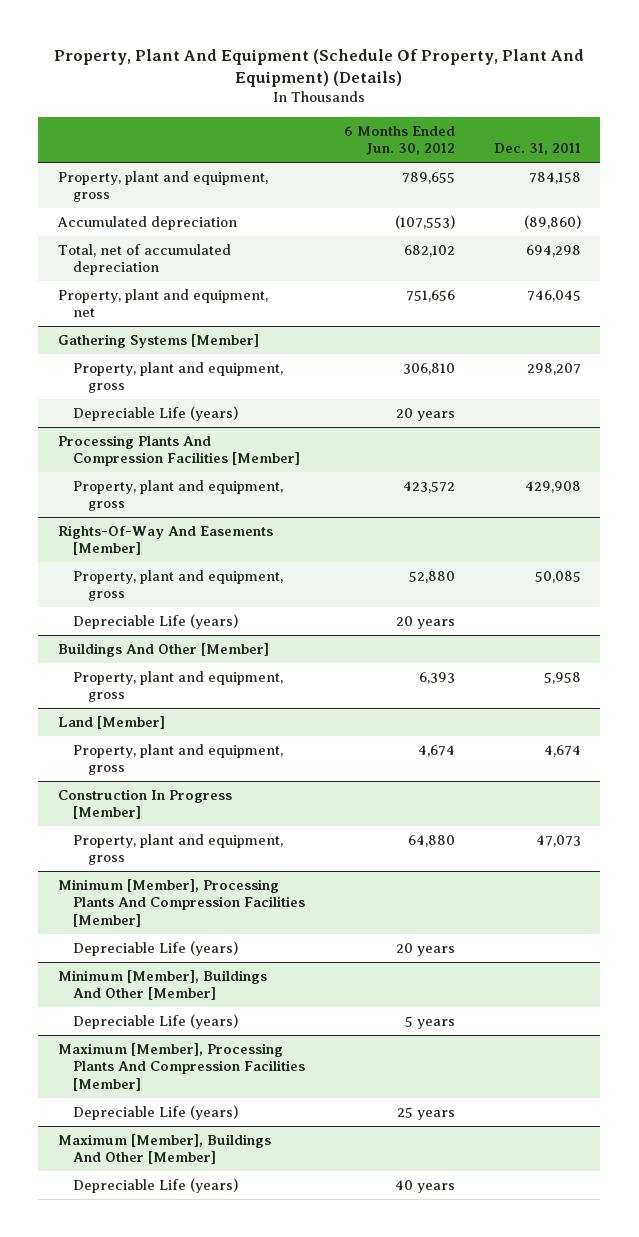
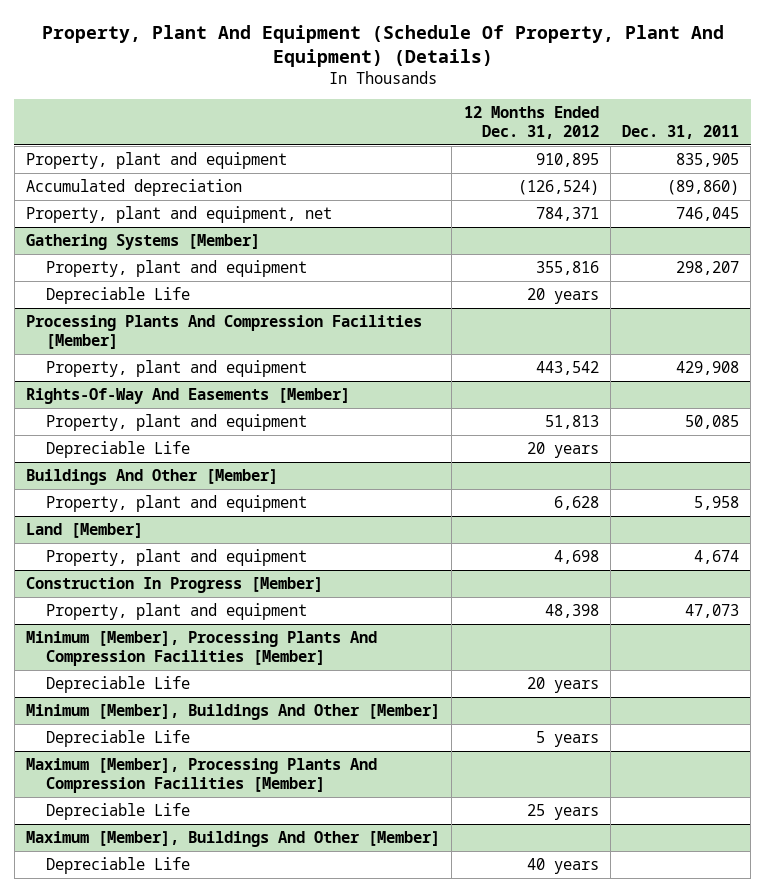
[343,125,455,155] 6 Months Ended Jun. 30, 2012 -> none
none -> [463,106,599,139] 12 Months Ended Dec. 31, 2012
[57,171,268,203] Property, plant and equipment, gross -> [26,152,288,170] Property, plant and equipment
[528,172,581,185] 784,158 -> [676,153,740,168] 835,905
[57,244,231,276] Total, net of accumulated depreciation -> none
[72,362,283,394] Property, plant and equipment, gross -> [45,260,307,278] Property, plant and equipment
[72,406,238,422] Depreciable Life (years) -> [45,287,190,305] Depreciable Life
[72,480,283,512] Property, plant and equipment, gross -> [45,360,307,378] Property, plant and equipment
[72,570,283,602] Property, plant and equipment, gross -> [45,414,307,432] Property, plant and equipment
[72,614,238,630] Depreciable Life (years) -> [45,441,190,459] Depreciable Life
[72,671,283,703] Property, plant and equipment, gross -> [45,495,307,513] Property, plant and equipment
[72,744,283,776] Property, plant and equipment, gross -> [45,549,307,567] Property, plant and equipment
[72,834,283,866] Property, plant and equipment, gross -> [45,603,307,621] Property, plant and equipment
[72,941,238,957] Depreciable Life (years) -> [45,676,190,694] Depreciable Life
[72,1014,238,1030] Depreciable Life (years) -> [45,730,190,748] Depreciable Life
[72,1105,238,1121] Depreciable Life (years) -> [45,803,190,821] Depreciable Life
[72,1178,238,1194] Depreciable Life (years) -> [45,857,190,875] Depreciable Life

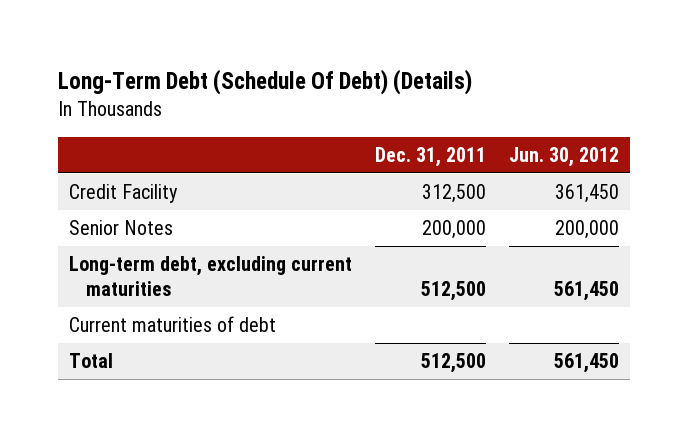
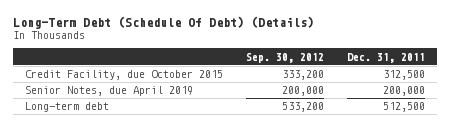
[508,146,619,167] Jun. 30, 2012 -> none
none -> [245,52,324,63] Sep. 30, 2012
[69,316,277,333] Current maturities of debt -> none
[69,353,114,369] Total -> none
[69,184,179,204] Credit Facility -> [24,70,223,81] Credit Facility, due October 2015
[69,220,174,236] Senior Notes -> [24,86,193,97] Senior Notes, due April 2019
[69,256,353,296] Long-term debt, excluding current maturities -> [24,102,109,113] Long-term debt

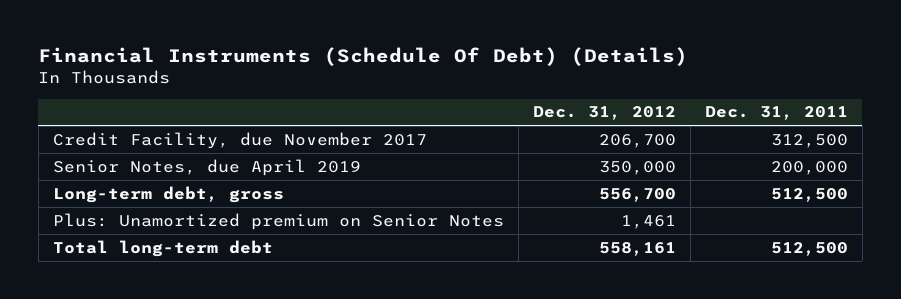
[13,16,315,30] Long-Term Debt (Schedule Of Debt) (Details) -> [38,47,689,67] Financial Instruments (Schedule Of Debt) (Details)
[245,52,324,63] Sep. 30, 2012 -> none
none -> [532,106,676,121] Dec. 31, 2012
[24,70,223,81] Credit Facility, due October 2015 -> [52,131,427,149] Credit Facility, due November 2017
none -> [52,185,284,203] Long-term debt, gross
none -> [52,212,504,230] Plus: Unamortized premium on Senior Notes
[24,102,109,113] Long-term debt -> [52,239,273,257] Total long-term debt

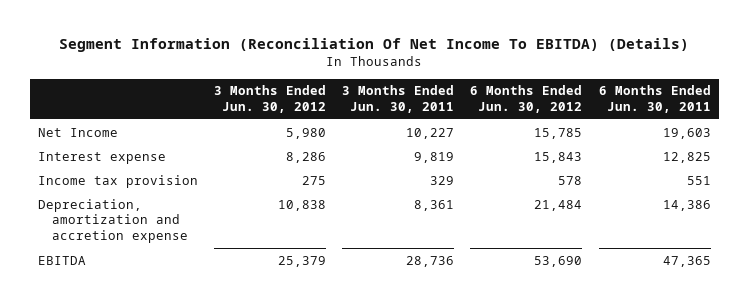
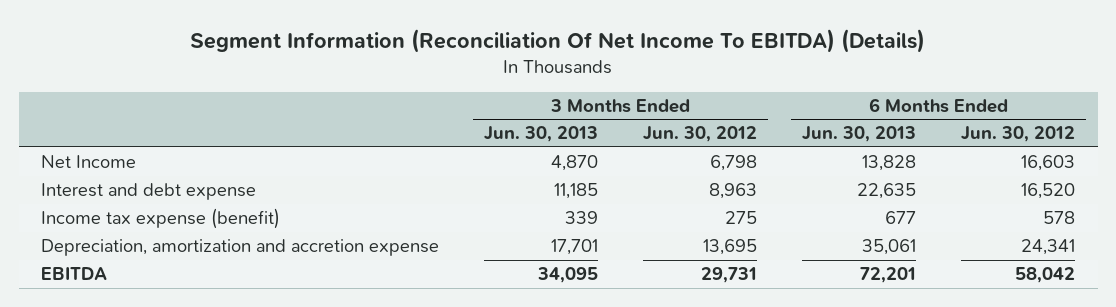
[342,85,455,114] 3 Months Ended Jun. 30, 2011 -> none
[598,85,711,114] 6 Months Ended Jun. 30, 2011 -> none
none -> [484,126,599,143] Jun. 30, 2013
none -> [802,126,917,143] Jun. 30, 2013
[286,127,327,139] 5,980 -> [710,155,758,172] 6,798
[534,127,583,139] 15,785 -> [1021,155,1076,172] 16,603
[37,151,166,164] Interest expense -> [41,183,257,201] Interest and debt expense
[286,151,327,163] 8,286 -> [709,183,758,200] 8,963
[534,151,583,163] 15,843 -> [1021,183,1076,200] 16,520
[37,174,198,188] Income tax provision -> [41,208,281,230] Income tax expense (benefit)
[278,199,327,211] 10,838 -> [703,239,758,256] 13,695
[534,199,583,211] 21,484 -> [1021,239,1076,256] 24,341
[278,255,327,267] 25,379 -> [701,267,758,284] 29,731
[534,255,583,267] 53,690 -> [1015,267,1076,284] 58,042

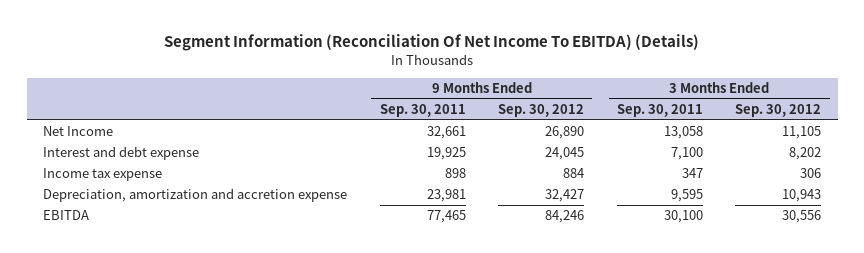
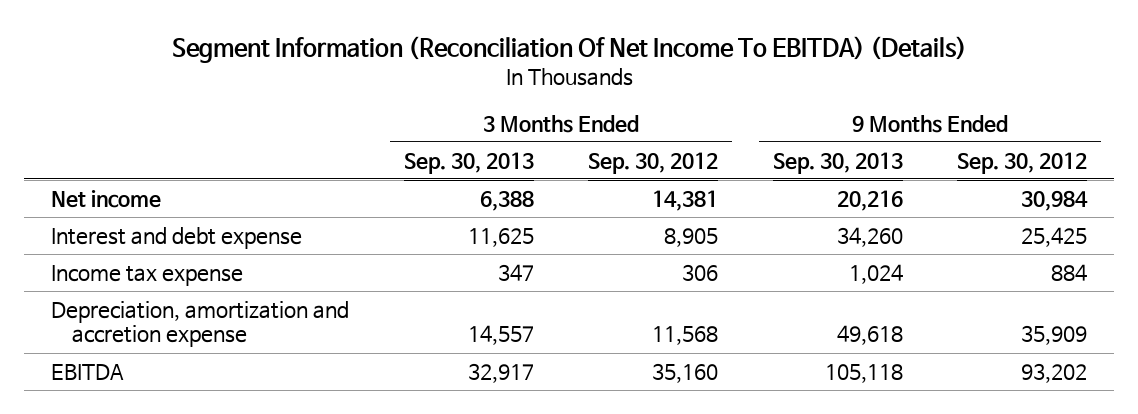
[379,104,466,118] Sep. 30, 2011 -> none
[616,104,703,118] Sep. 30, 2011 -> none
none -> [403,151,534,174] Sep. 30, 2013
none -> [772,151,903,174] Sep. 30, 2013
[43,126,114,137] Net Income -> [51,190,162,209] Net income
[545,126,585,140] 26,890 -> [1021,190,1089,212] 30,984
[782,126,822,140] 11,105 -> [652,190,719,212] 14,381
[545,147,585,161] 24,045 -> [1021,227,1088,248] 25,425
[789,147,822,161] 8,202 -> [664,228,719,248] 8,905
[545,189,585,203] 32,427 -> [1021,325,1088,346] 35,909
[782,189,822,203] 10,943 -> [652,326,719,346] 11,568
[545,210,585,224] 84,246 -> [1021,363,1088,384] 93,202
[782,210,822,224] 30,556 -> [652,363,719,384] 35,160

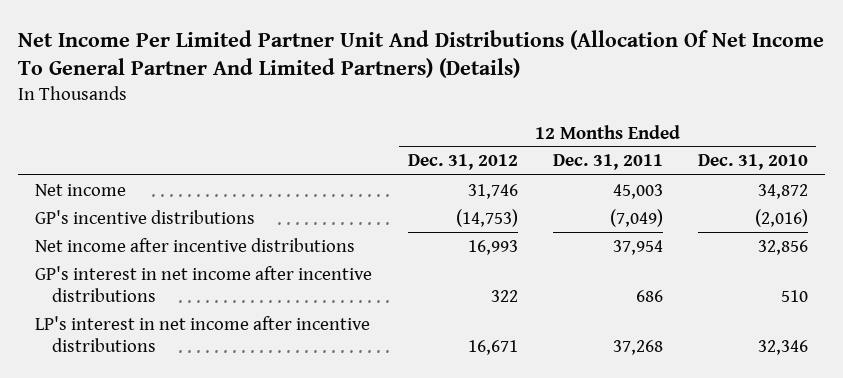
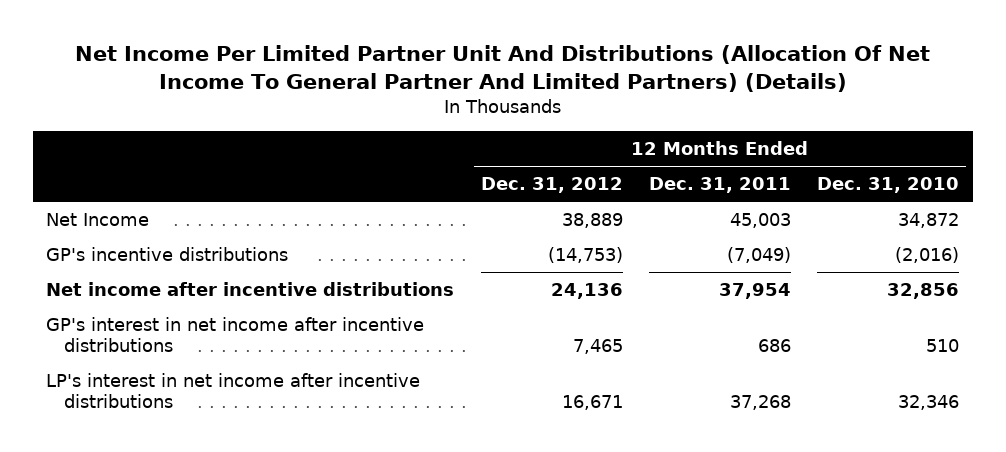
[35,183,127,196] Net income -> [46,212,150,226] Net Income
[467,183,518,199] 31,746 -> [561,212,623,228] 38,889
[467,239,518,255] 16,993 -> [550,282,623,299] 24,136
[490,289,518,302] 322 -> [572,338,623,354] 7,465

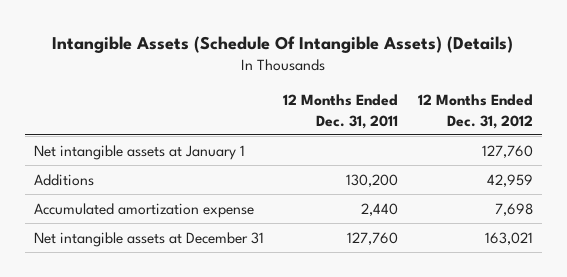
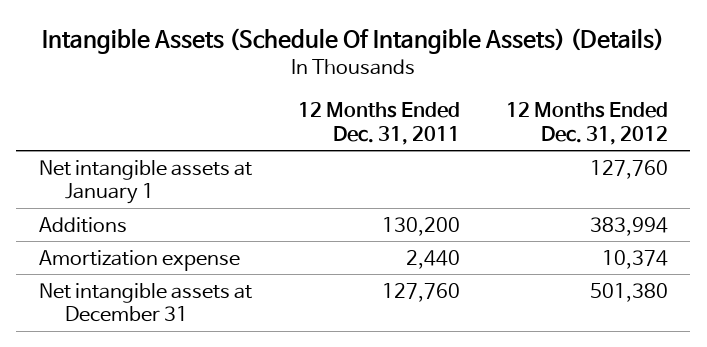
[486,173,533,187] 42,959 -> [589,216,668,236] 383,994
[34,202,255,218] Accumulated amortization expense -> [39,249,241,271] Amortization expense
[494,202,533,216] 7,698 -> [601,249,668,269] 10,374
[484,231,533,245] 163,021 -> [589,282,668,302] 501,380

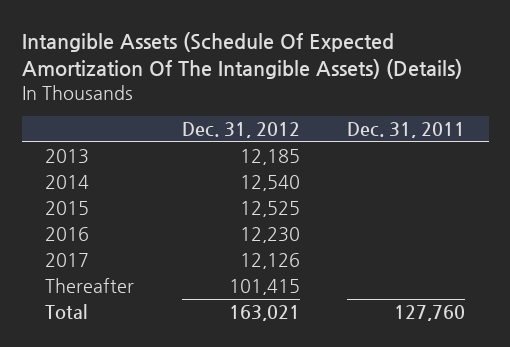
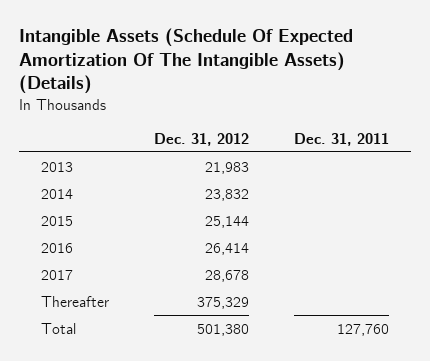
[239,148,300,165] 12,185 -> [205,161,250,174] 21,983
[239,174,300,191] 12,540 -> [205,188,250,201] 23,832
[239,200,300,217] 12,525 -> [205,215,250,228] 25,144
[239,226,300,243] 12,230 -> [205,242,250,255] 26,414
[239,252,300,269] 12,126 -> [205,269,250,282] 28,678
[228,278,300,295] 101,415 -> [197,296,250,309] 375,329
[228,304,300,321] 163,021 -> [197,323,250,336] 501,380

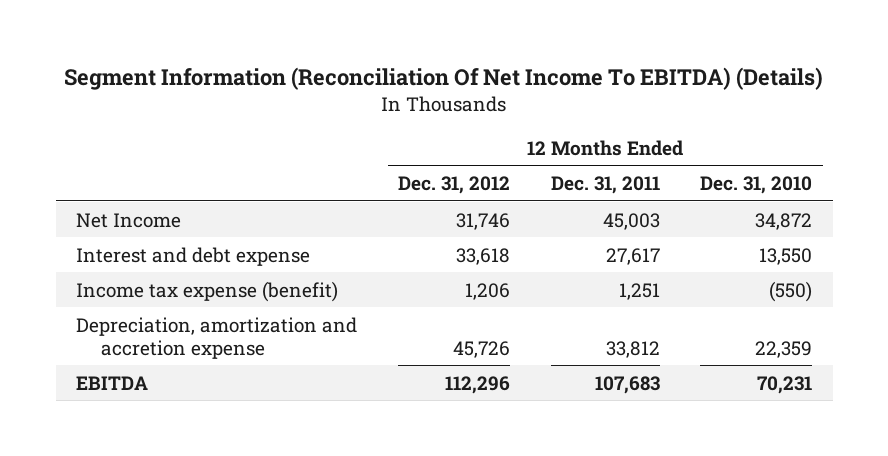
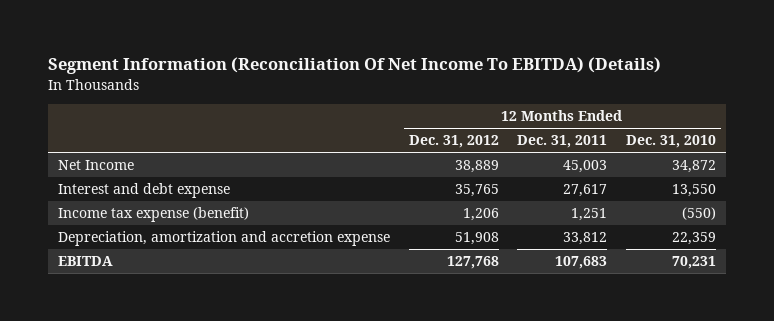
[455,212,510,230] 31,746 -> [454,160,499,174] 38,889
[455,247,510,265] 33,618 -> [454,184,499,198] 35,765
[452,340,510,358] 45,726 -> [454,232,499,246] 51,908
[444,375,510,394] 112,296 -> [446,256,499,270] 127,768

